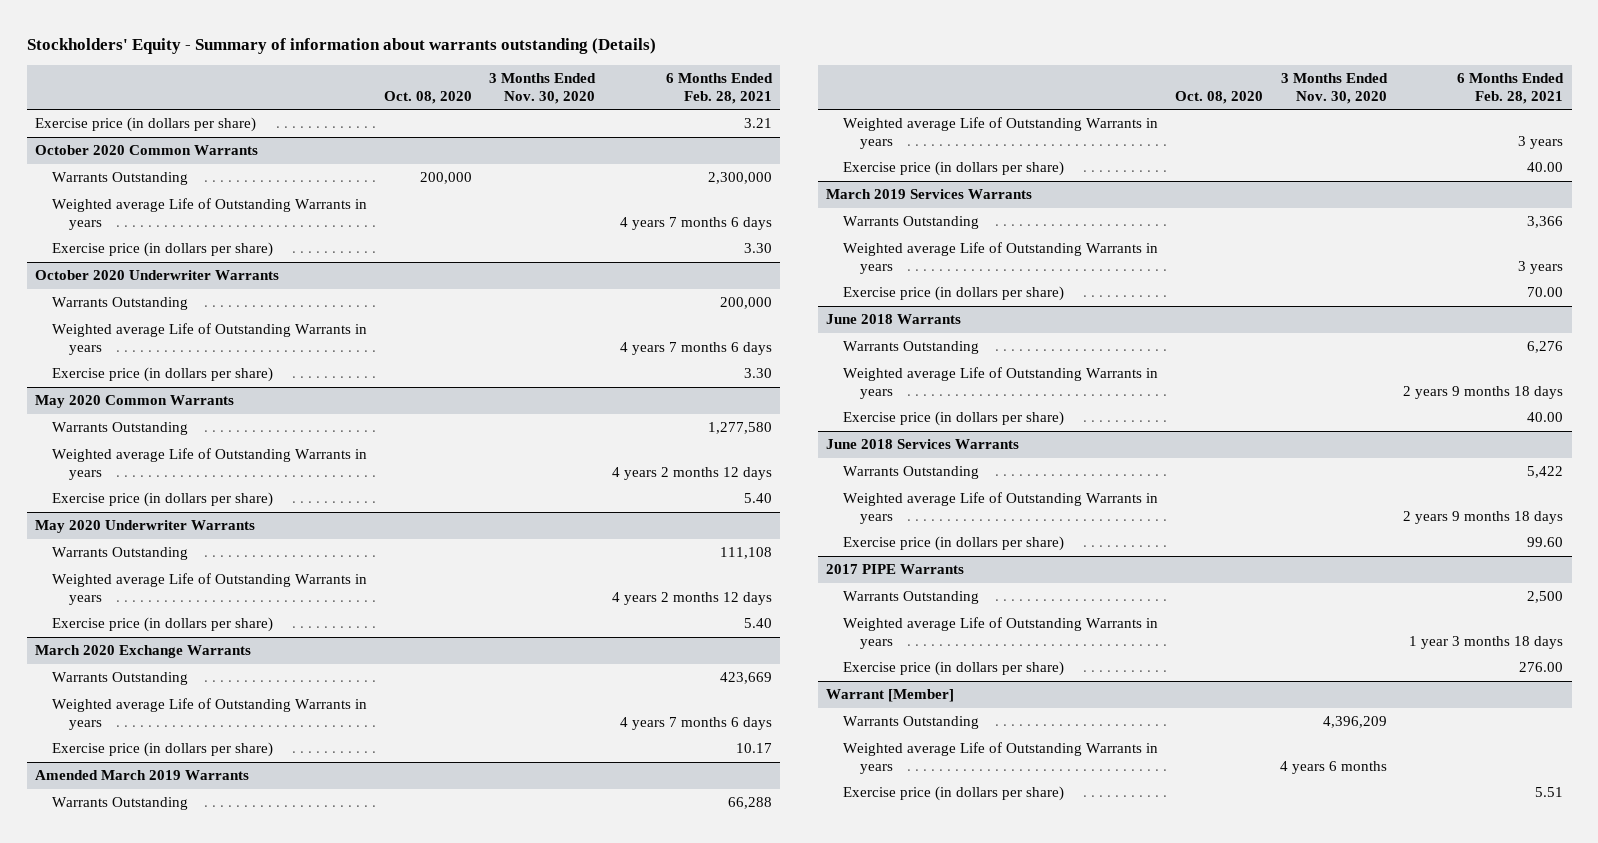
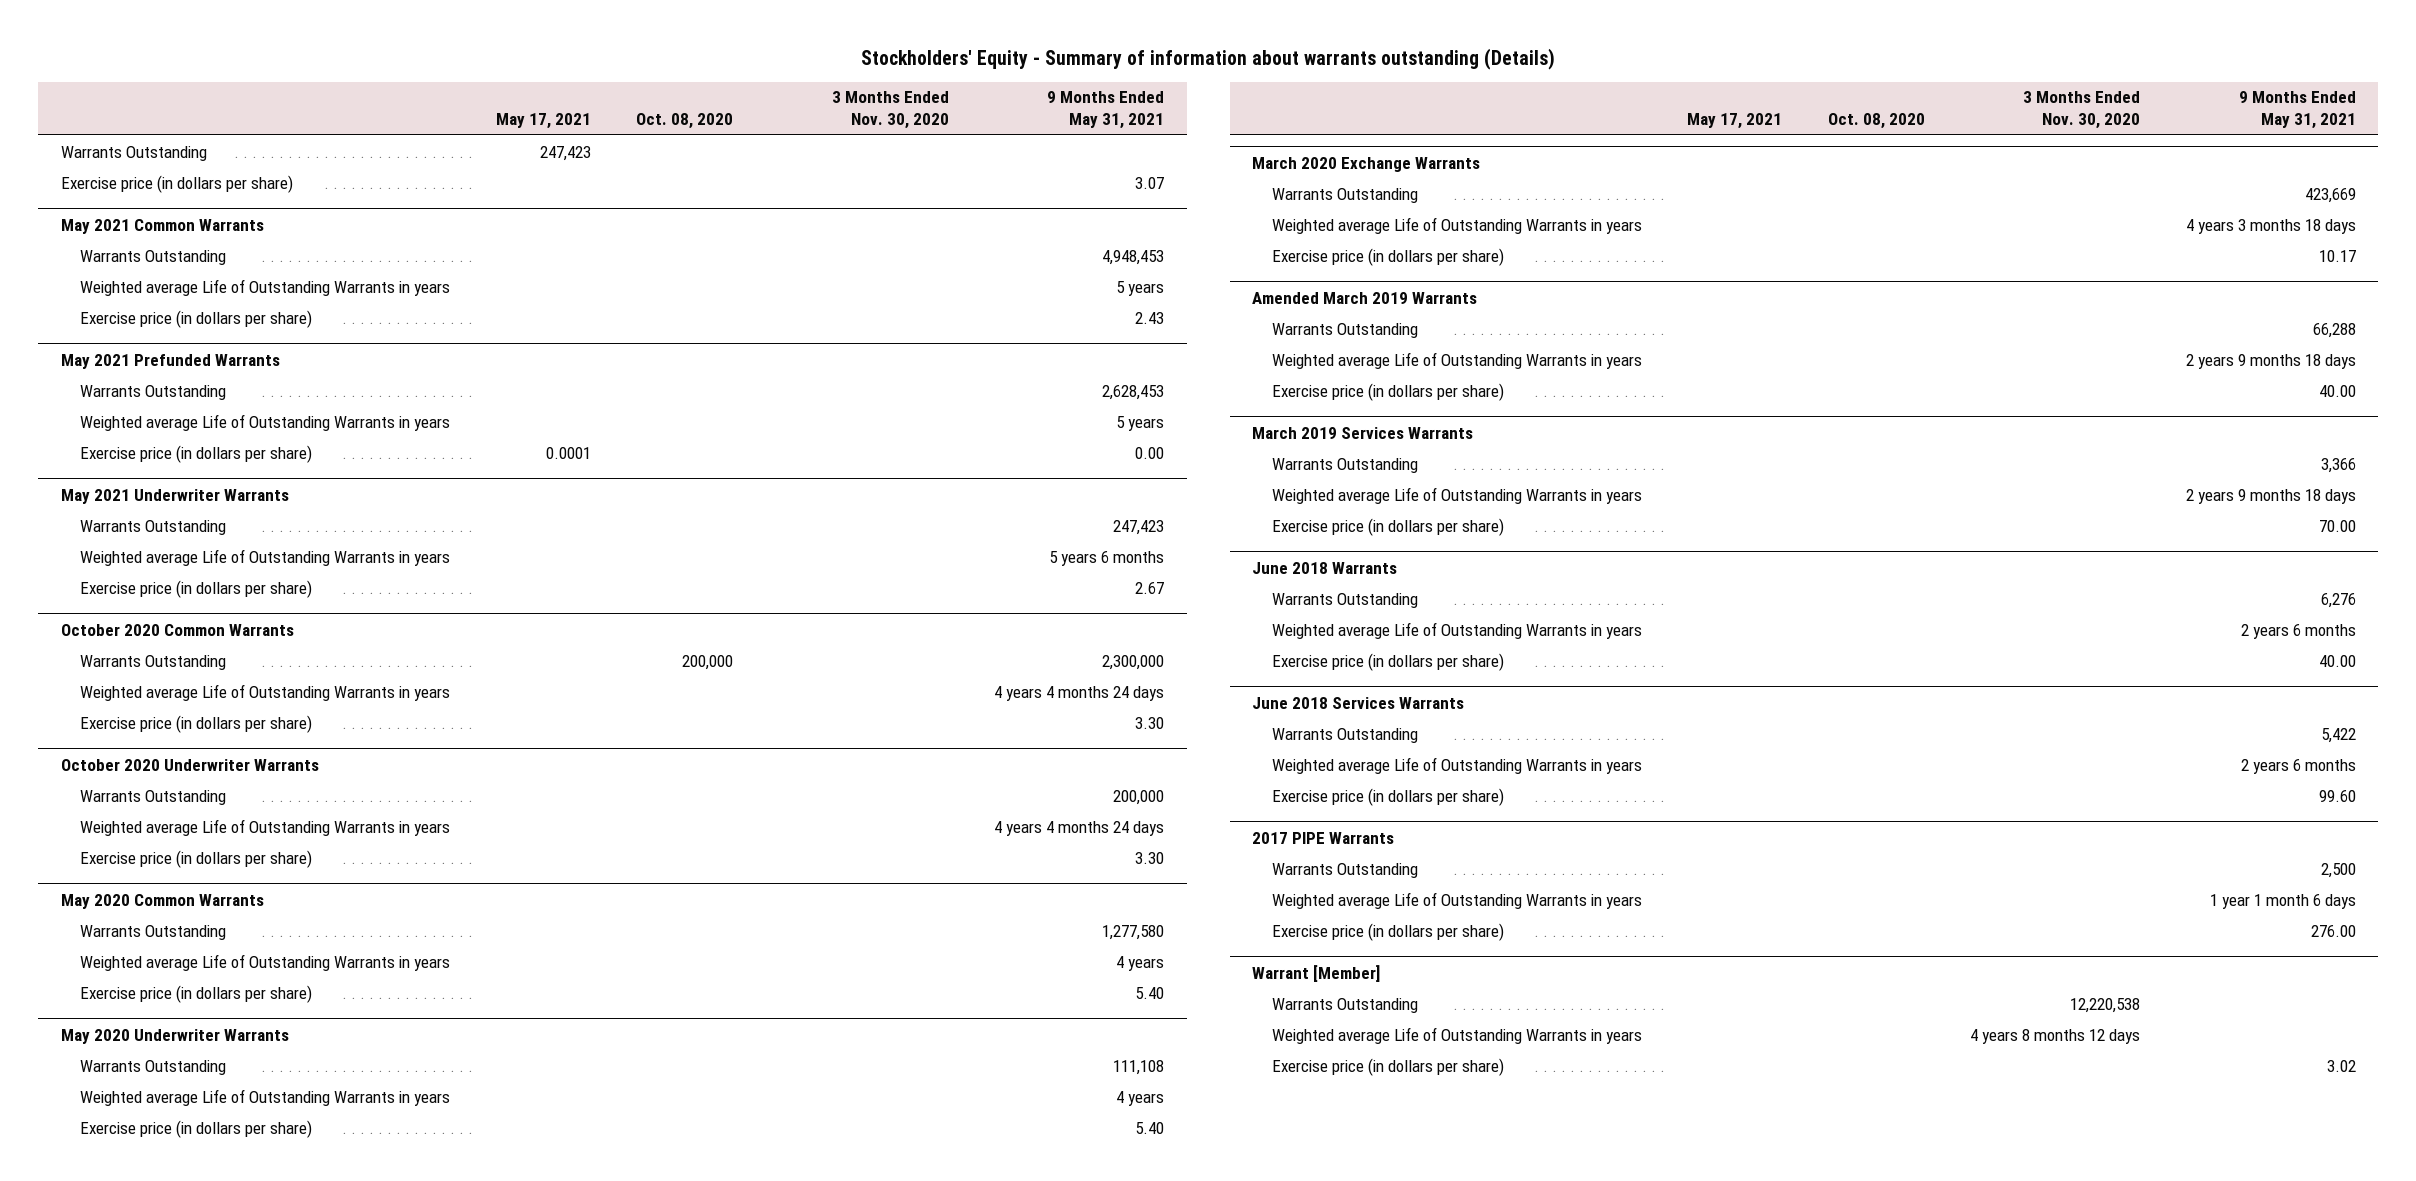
[666,72,774,104] 6 Months Ended Feb. 28, 2021 -> none
none -> [495,112,591,129] May 17, 2021
none -> [1047,91,1165,129] 9 Months Ended May 31, 2021
none -> [60,145,207,161] Warrants Outstanding
none -> [60,218,264,234] May 2021 Common Warrants
none -> [80,249,227,265] Warrants Outstanding
none -> [80,278,451,296] Weighted average Life of Outstanding Warrants in years
none -> [80,309,313,328] Exercise price (in dollars per share)
none -> [60,353,280,369] May 2021 Prefunded Warrants
none -> [80,384,227,400] Warrants Outstanding
none -> [80,413,451,431] Weighted average Life of Outstanding Warrants in years
none -> [80,444,313,463] Exercise price (in dollars per share)
none -> [60,488,289,504] May 2021 Underwriter Warrants
none -> [80,519,227,535] Warrants Outstanding
none -> [80,548,451,566] Weighted average Life of Outstanding Warrants in years
none -> [80,579,313,598] Exercise price (in dollars per share)
[1322,716,1387,729] 4,396,209 -> [2070,997,2141,1013] 12,220,538
[1279,760,1387,774] 4 years 6 months -> [1970,1028,2141,1044] 4 years 8 months 12 days

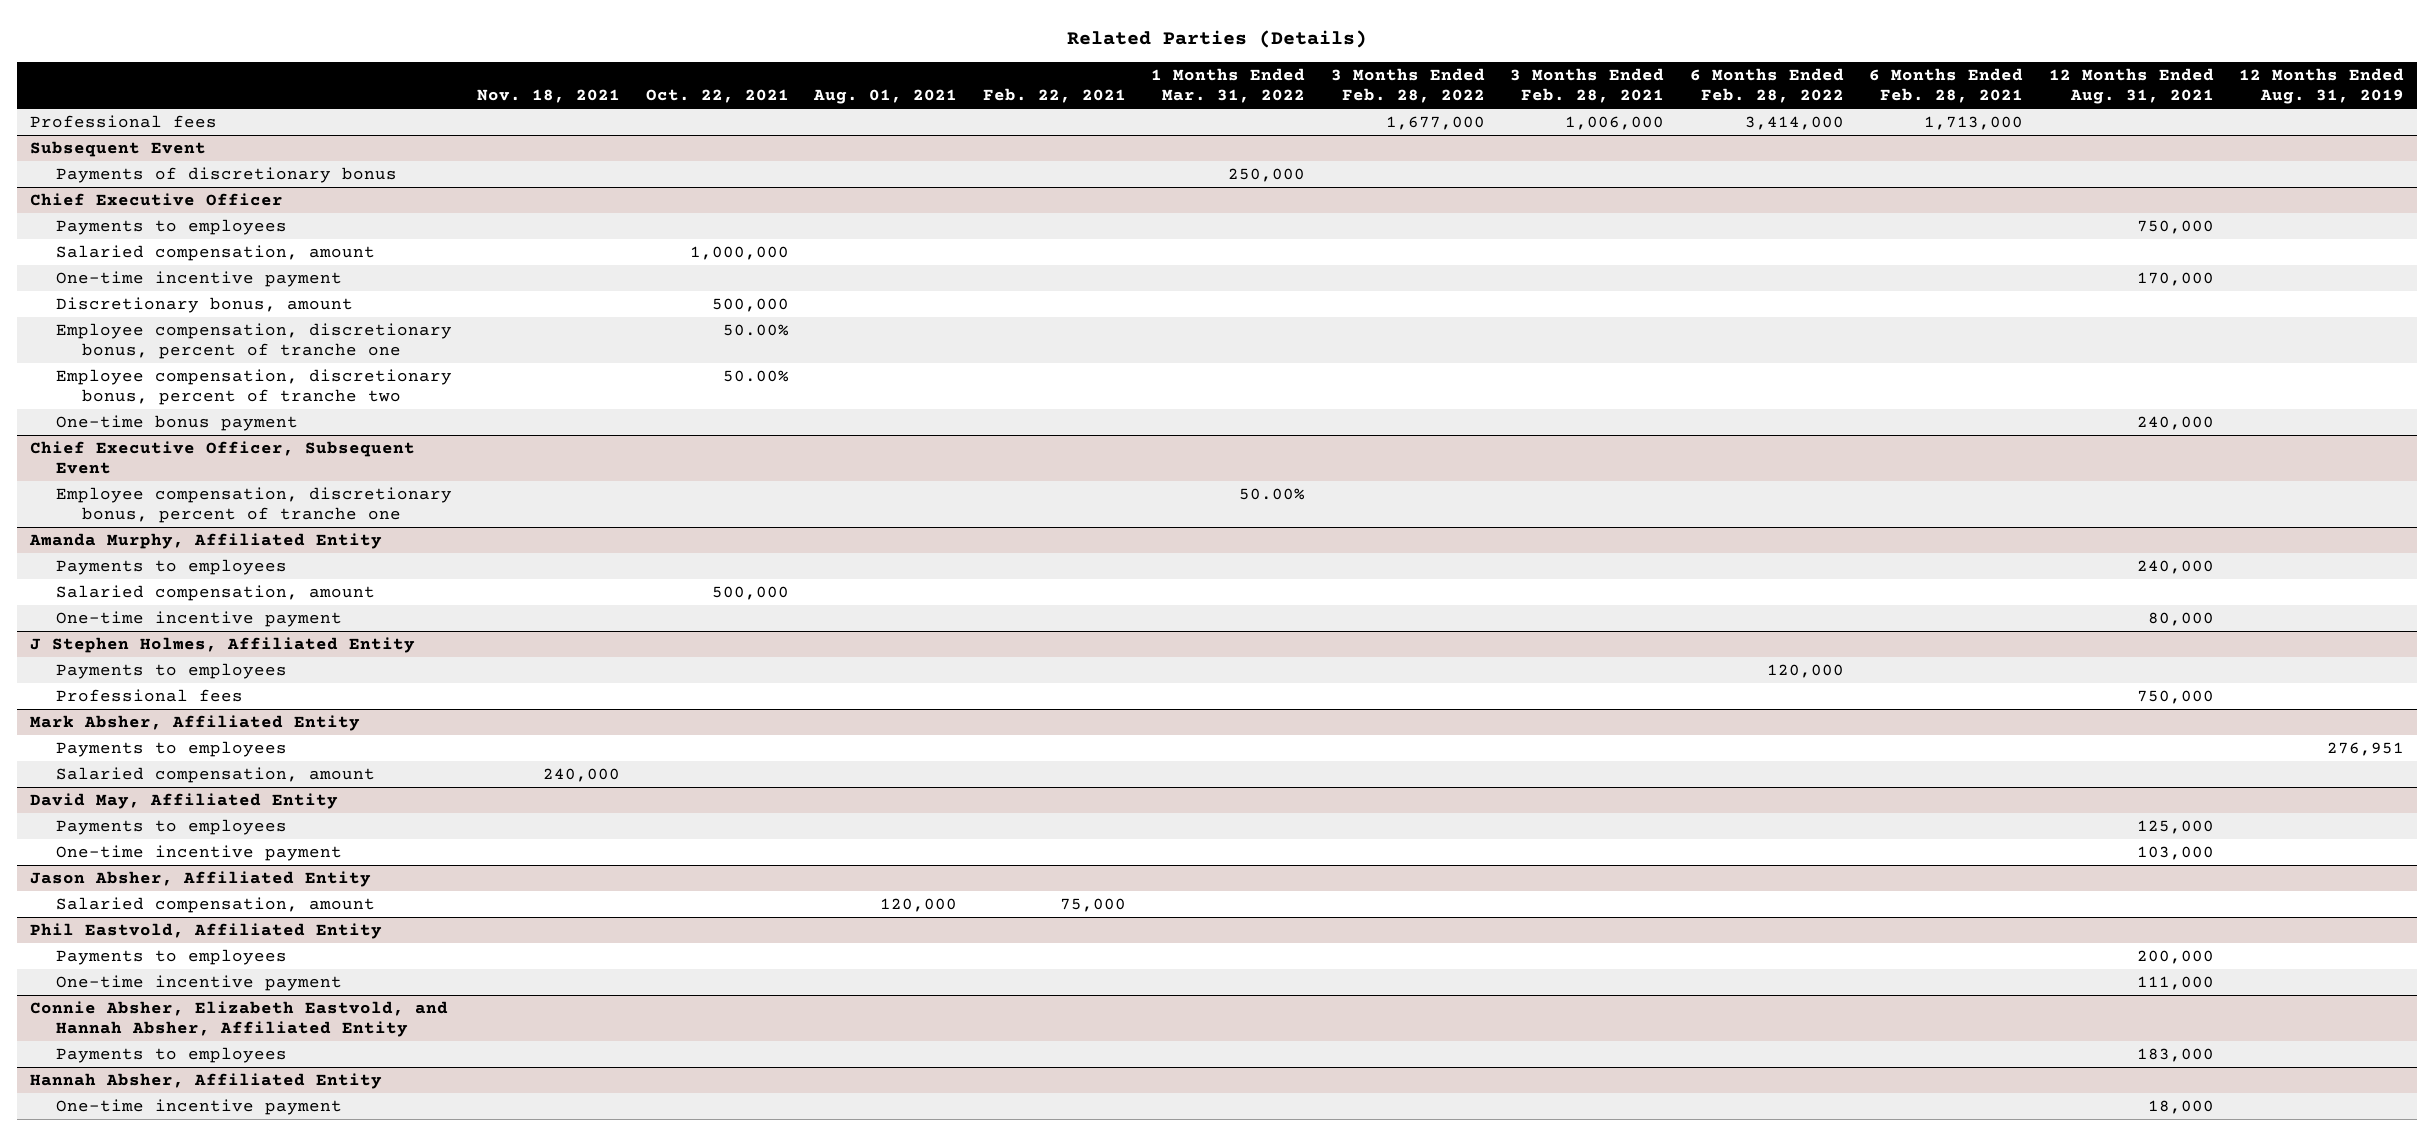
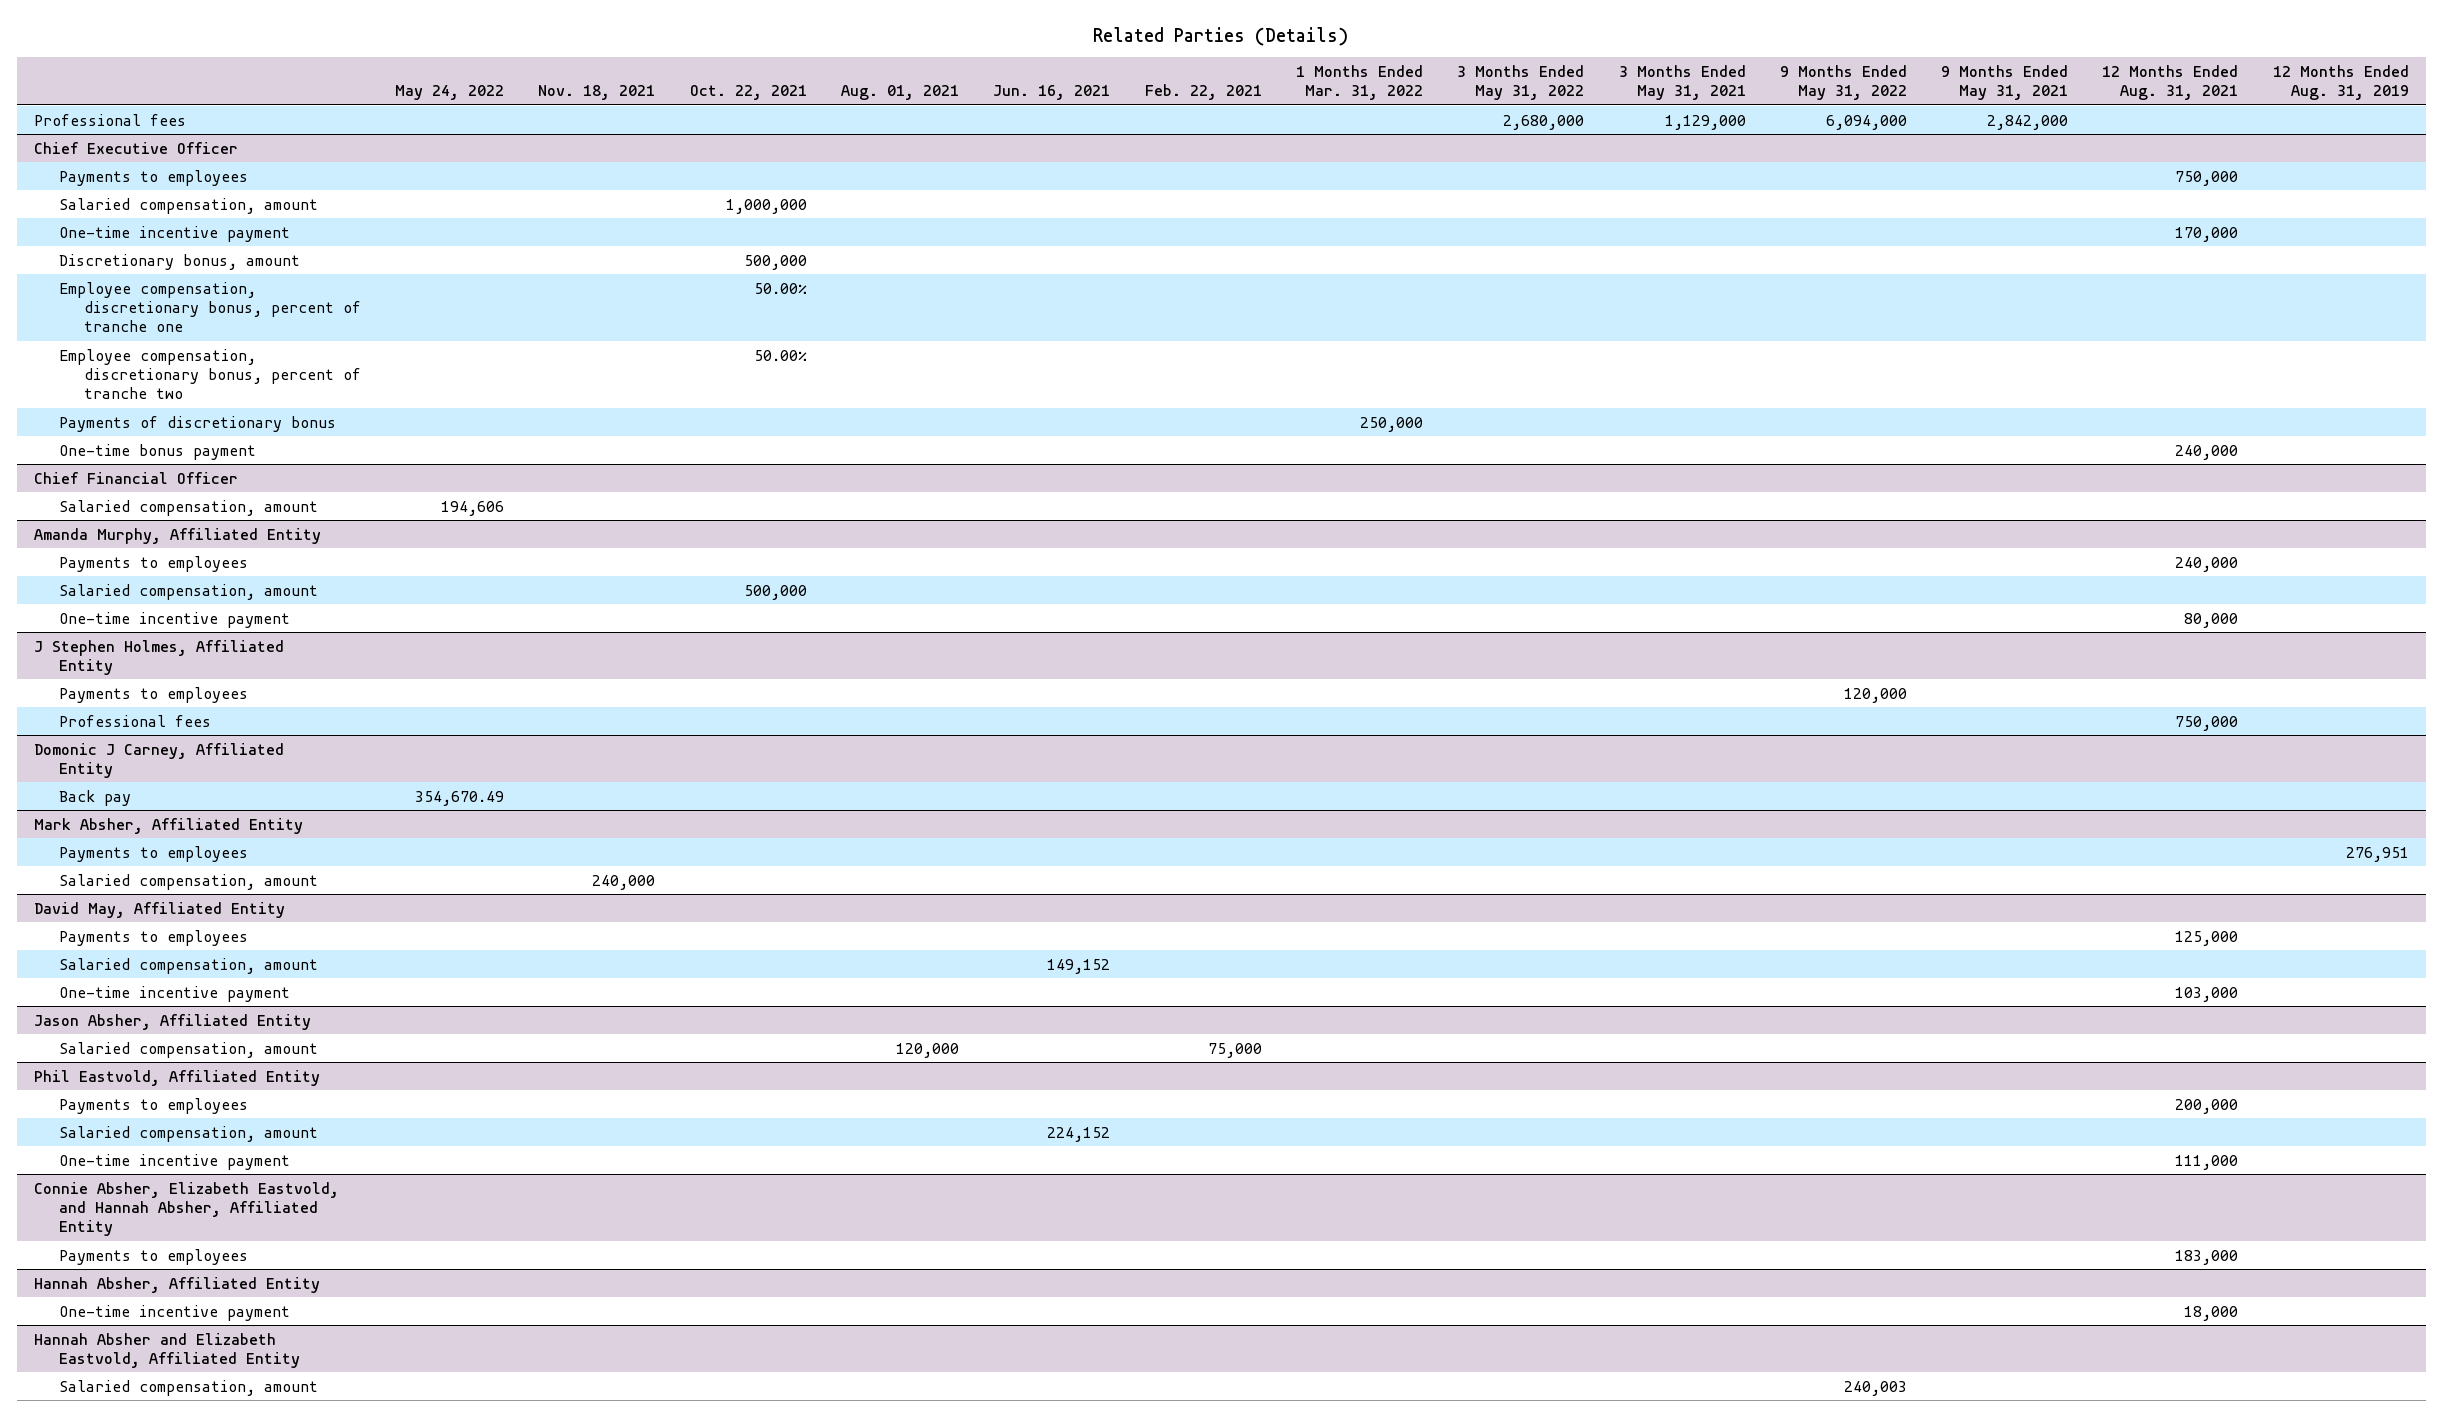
[1330,67,1485,104] 3 Months Ended Feb. 28, 2022 -> none
[1510,67,1665,104] 3 Months Ended Feb. 28, 2021 -> none
[1689,67,1844,104] 6 Months Ended Feb. 28, 2022 -> none
[1869,67,2024,104] 6 Months Ended Feb. 28, 2021 -> none
none -> [395,85,505,101] May 24, 2022
none -> [993,85,1111,101] Jun. 16, 2021
none -> [1457,64,1585,101] 3 Months Ended May 31, 2022
none -> [1618,64,1746,101] 3 Months Ended May 31, 2021
none -> [1779,64,1907,101] 9 Months Ended May 31, 2022
none -> [1941,64,2069,101] 9 Months Ended May 31, 2021
[29,140,206,157] Subsequent Event -> none
[56,166,398,183] Payments of discretionary bonus -> none
none -> [58,415,336,432] Payments of discretionary bonus
[29,440,415,475] Chief Executive Officer, Subsequent Event -> none
[56,486,453,524] Employee compensation, discretionary bonus, percent of tranche one -> none
none -> [33,471,238,484] Chief Financial Officer
none -> [58,499,318,516] Salaried compensation, amount
none -> [33,742,284,778] Domonic J Carney, Affiliated Entity
none -> [58,789,131,806] Back pay
none -> [58,957,318,974] Salaried compensation, amount
none -> [58,1125,318,1142] Salaried compensation, amount
none -> [33,1332,300,1368] Hannah Absher and Elizabeth Eastvold, Affiliated Entity
none -> [58,1379,318,1396] Salaried compensation, amount

